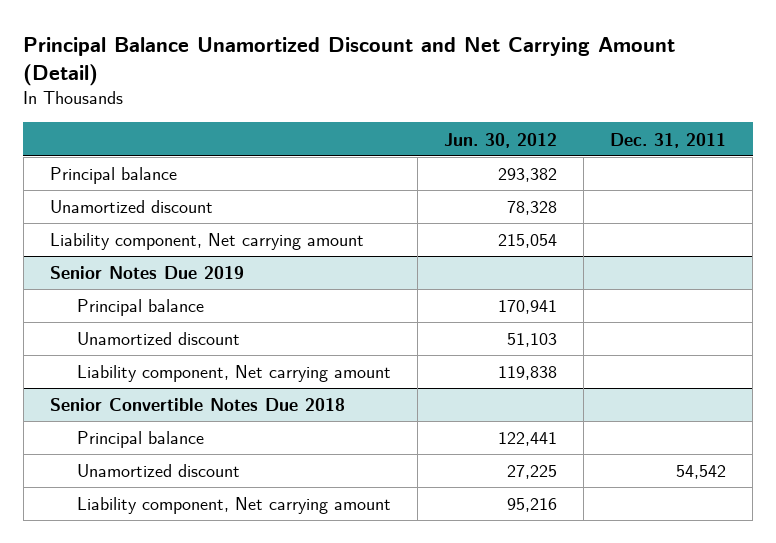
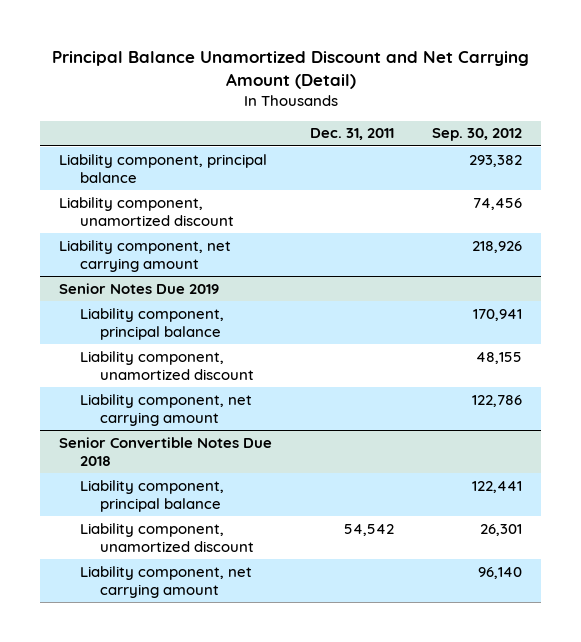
[443,132,557,148] Jun. 30, 2012 -> none
none -> [432,128,523,142] Sep. 30, 2012
[49,167,177,185] Principal balance -> [59,153,268,183] Liability component, principal balance
[49,200,213,214] Unamortized discount -> [59,196,234,226] Liability component, unamortized discount
[49,233,364,251] Liability component, Net carrying amount -> [59,239,232,272] Liability component, net carrying amount
[76,299,204,317] Principal balance -> [79,307,224,340] Liability component, principal balance
[76,332,240,346] Unamortized discount -> [79,350,255,380] Liability component, unamortized discount
[76,365,391,383] Liability component, Net carrying amount -> [79,393,252,426] Liability component, net carrying amount
[76,431,204,449] Principal balance -> [79,479,224,512] Liability component, principal balance
[76,464,240,478] Unamortized discount -> [79,522,255,552] Liability component, unamortized discount
[76,497,391,515] Liability component, Net carrying amount -> [79,565,252,598] Liability component, net carrying amount

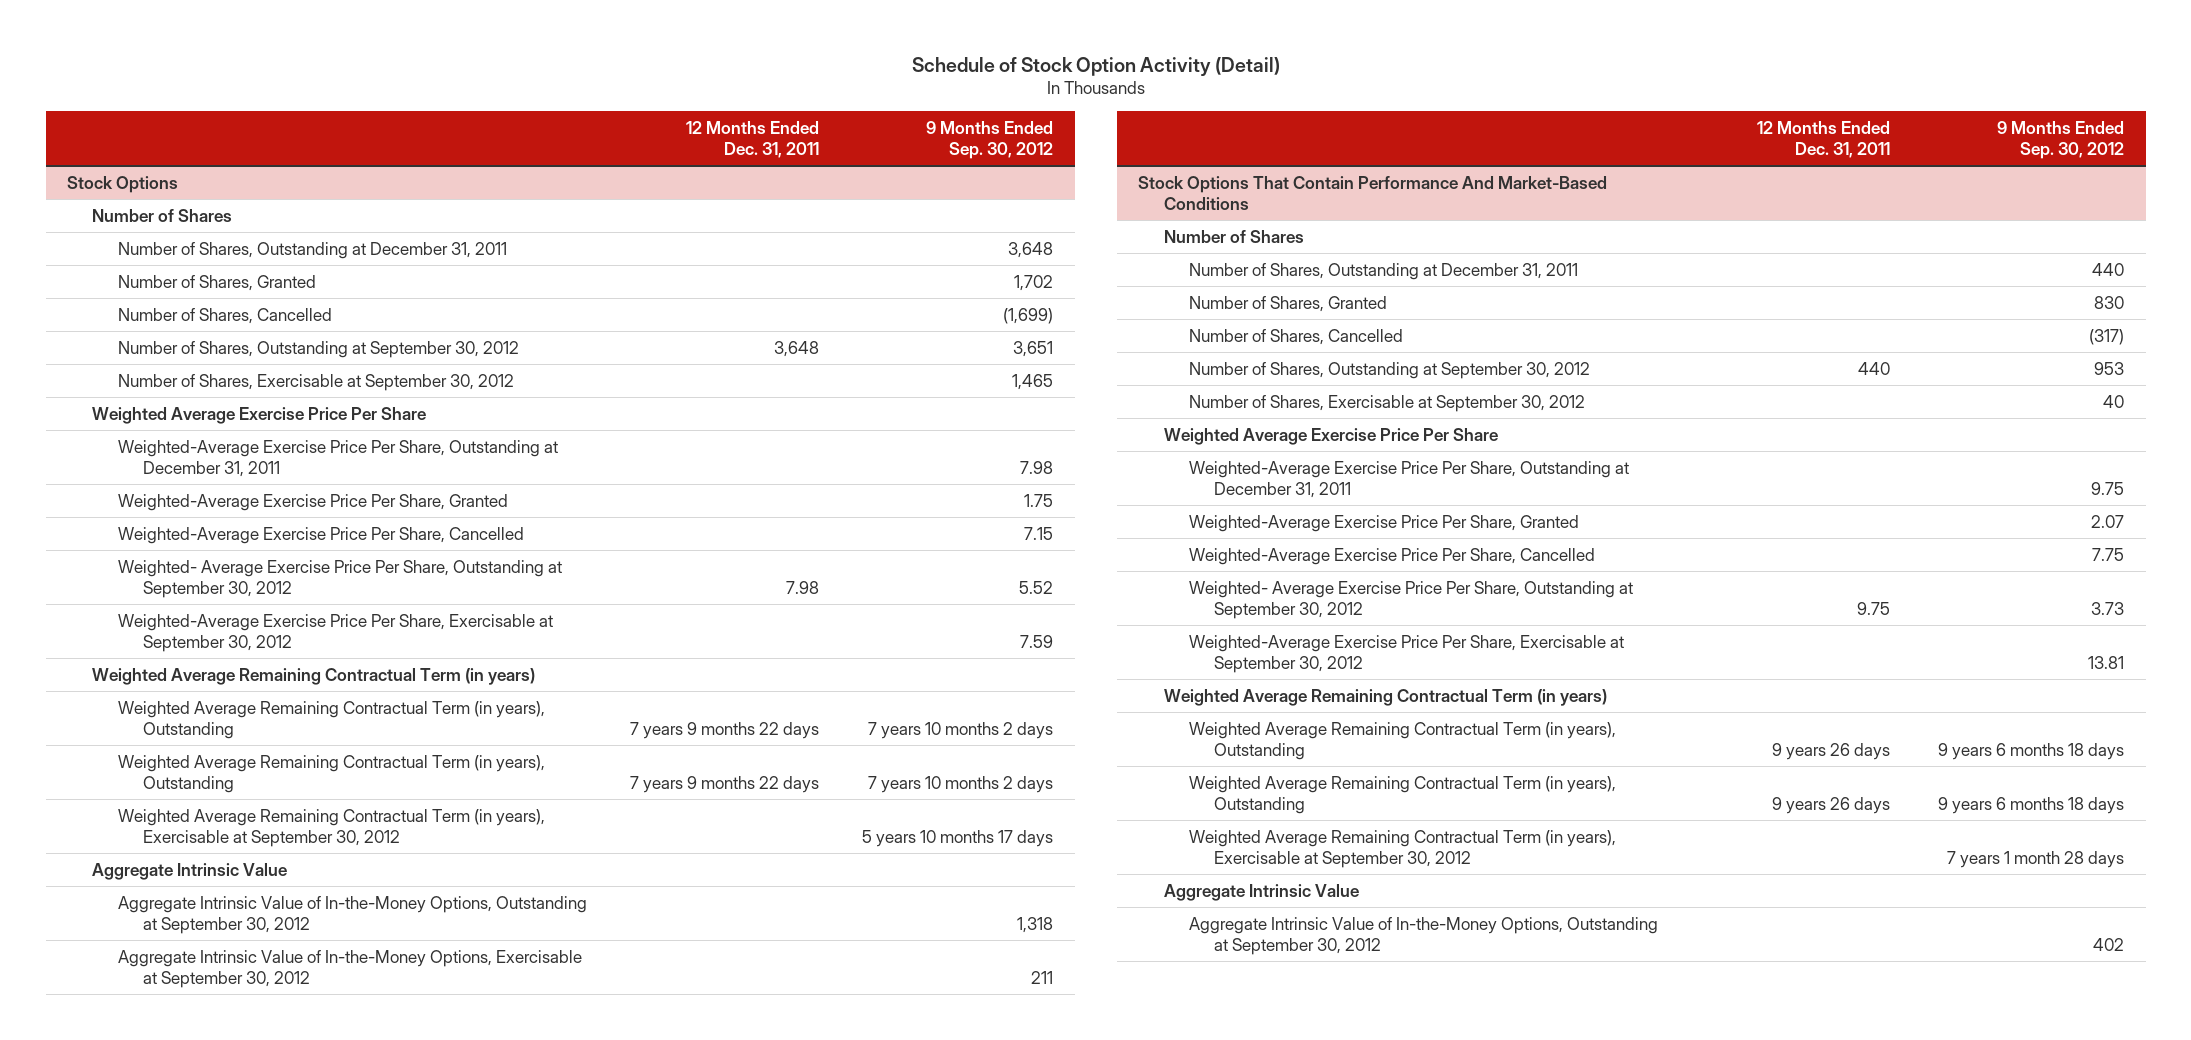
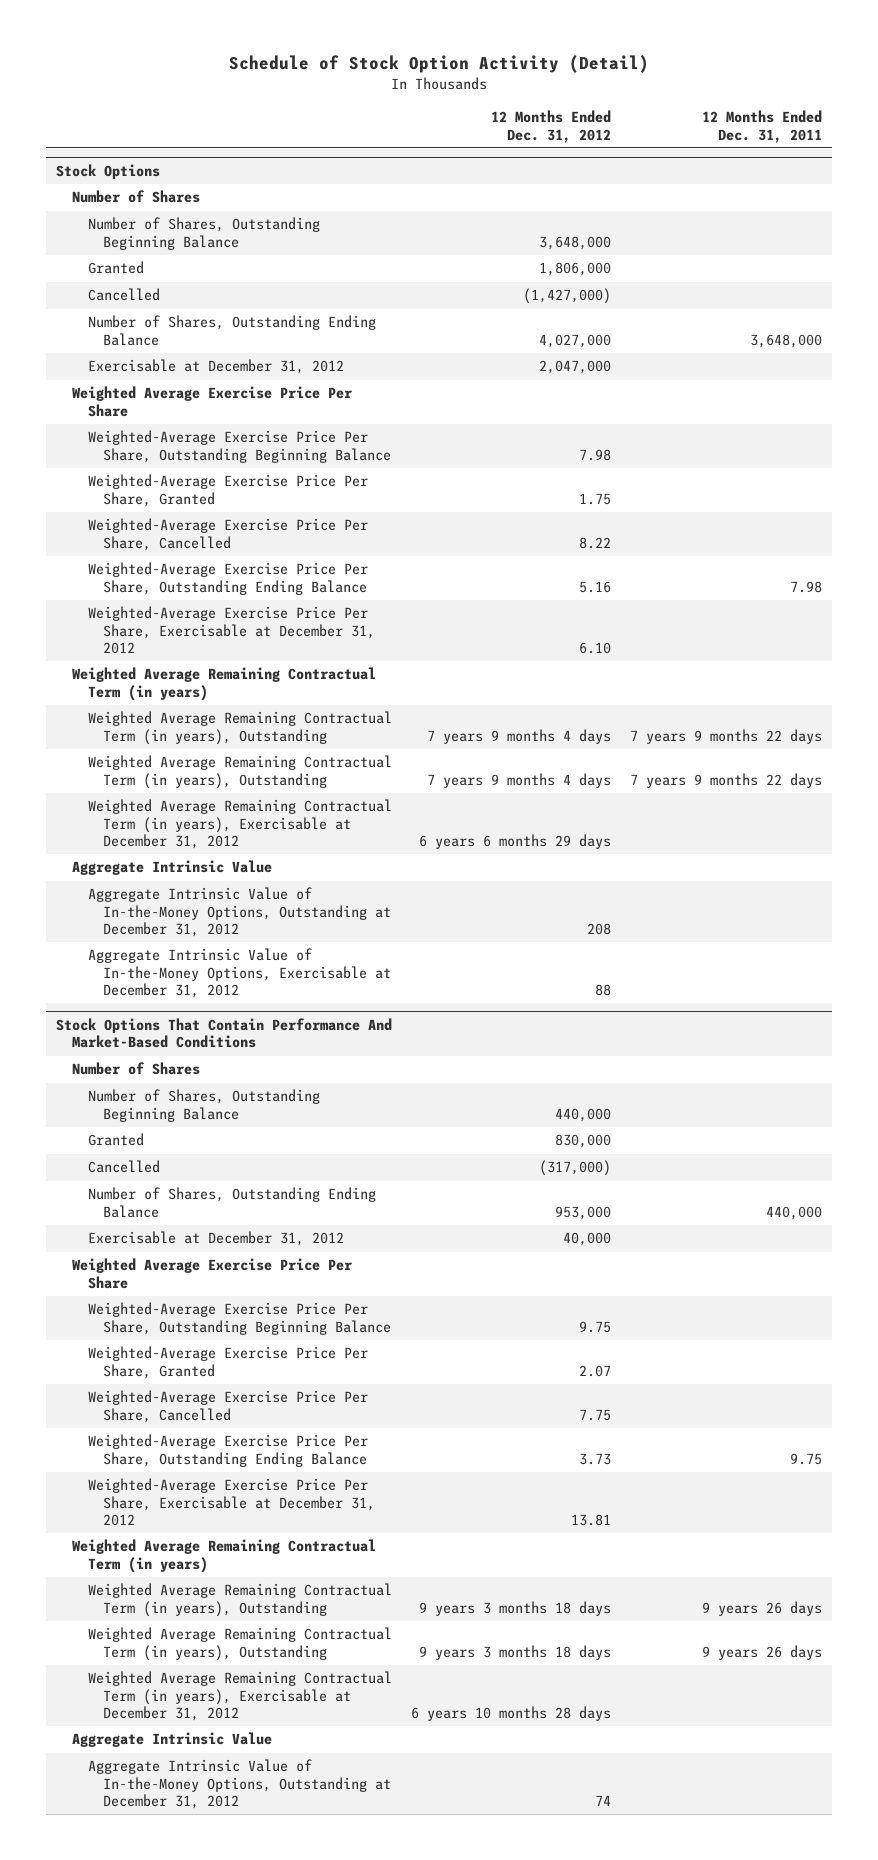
[926,120,1054,160] 9 Months Ended Sep. 30, 2012 -> none
none -> [491,110,612,143] 12 Months Ended Dec. 31, 2012
[117,241,507,259] Number of Shares, Outstanding at December 31, 2011 -> [87,217,320,250] Number of Shares, Outstanding Beginning Balance
[117,274,316,291] Number of Shares, Granted -> [87,261,144,275] Granted
[117,307,332,324] Number of Shares, Cancelled -> [87,288,160,302] Cancelled
[117,340,519,358] Number of Shares, Outstanding at September 30, 2012 -> [87,315,376,346] Number of Shares, Outstanding Ending Balance
[773,340,819,357] 3,648 -> [750,333,823,348] 3,648,000
[117,373,514,391] Number of Shares, Exercisable at September 30, 2012 -> [87,359,344,375] Exercisable at December 31, 2012
[117,439,558,477] Weighted-Average Exercise Price Per Share, Outstanding at December 31, 2011 -> [87,430,392,463] Weighted-Average Exercise Price Per Share, Outstanding Beginning Balance
[117,559,562,598] Weighted- Average Exercise Price Per Share, Outstanding at September 30, 2012 -> [87,562,368,595] Weighted-Average Exercise Price Per Share, Outstanding Ending Balance
[117,613,553,652] Weighted-Average Exercise Price Per Share, Exercisable at September 30, 2012 -> [87,606,376,655] Weighted-Average Exercise Price Per Share, Exercisable at December 31, 2012
[117,808,545,847] Weighted Average Remaining Contractual Term (in years), Exercisable at September 30, 2012 -> [87,799,392,850] Weighted Average Remaining Contractual Term (in years), Exercisable at December 31, 2012
[117,895,587,934] Aggregate Intrinsic Value of In-the-Money Options, Outstanding at September 30, 2012 -> [87,887,392,938] Aggregate Intrinsic Value of In-the-Money Options, Outstanding at December 31, 2012
[117,949,582,988] Aggregate Intrinsic Value of In-the-Money Options, Exercisable at September 30, 2012 -> [87,948,392,999] Aggregate Intrinsic Value of In-the-Money Options, Exercisable at December 31, 2012
[1188,262,1578,280] Number of Shares, Outstanding at December 31, 2011 -> [87,1089,320,1122] Number of Shares, Outstanding Beginning Balance
[1188,295,1387,312] Number of Shares, Granted -> [87,1133,144,1147] Granted
[1188,328,1403,345] Number of Shares, Cancelled -> [87,1160,160,1174] Cancelled
[1188,361,1590,379] Number of Shares, Outstanding at September 30, 2012 -> [87,1187,376,1218] Number of Shares, Outstanding Ending Balance
[1858,361,1891,375] 440 -> [766,1205,823,1220] 440,000
[1188,394,1585,412] Number of Shares, Exercisable at September 30, 2012 -> [87,1231,344,1247] Exercisable at December 31, 2012
[1188,460,1629,498] Weighted-Average Exercise Price Per Share, Outstanding at December 31, 2011 -> [87,1302,392,1335] Weighted-Average Exercise Price Per Share, Outstanding Beginning Balance
[1188,580,1633,619] Weighted- Average Exercise Price Per Share, Outstanding at September 30, 2012 -> [87,1434,368,1467] Weighted-Average Exercise Price Per Share, Outstanding Ending Balance
[1188,634,1624,673] Weighted-Average Exercise Price Per Share, Exercisable at September 30, 2012 -> [87,1478,376,1527] Weighted-Average Exercise Price Per Share, Exercisable at December 31, 2012
[1188,829,1616,868] Weighted Average Remaining Contractual Term (in years), Exercisable at September 30, 2012 -> [87,1671,392,1722] Weighted Average Remaining Contractual Term (in years), Exercisable at December 31, 2012
[1188,916,1658,955] Aggregate Intrinsic Value of In-the-Money Options, Outstanding at September 30, 2012 -> [87,1759,392,1810] Aggregate Intrinsic Value of In-the-Money Options, Outstanding at December 31, 2012

